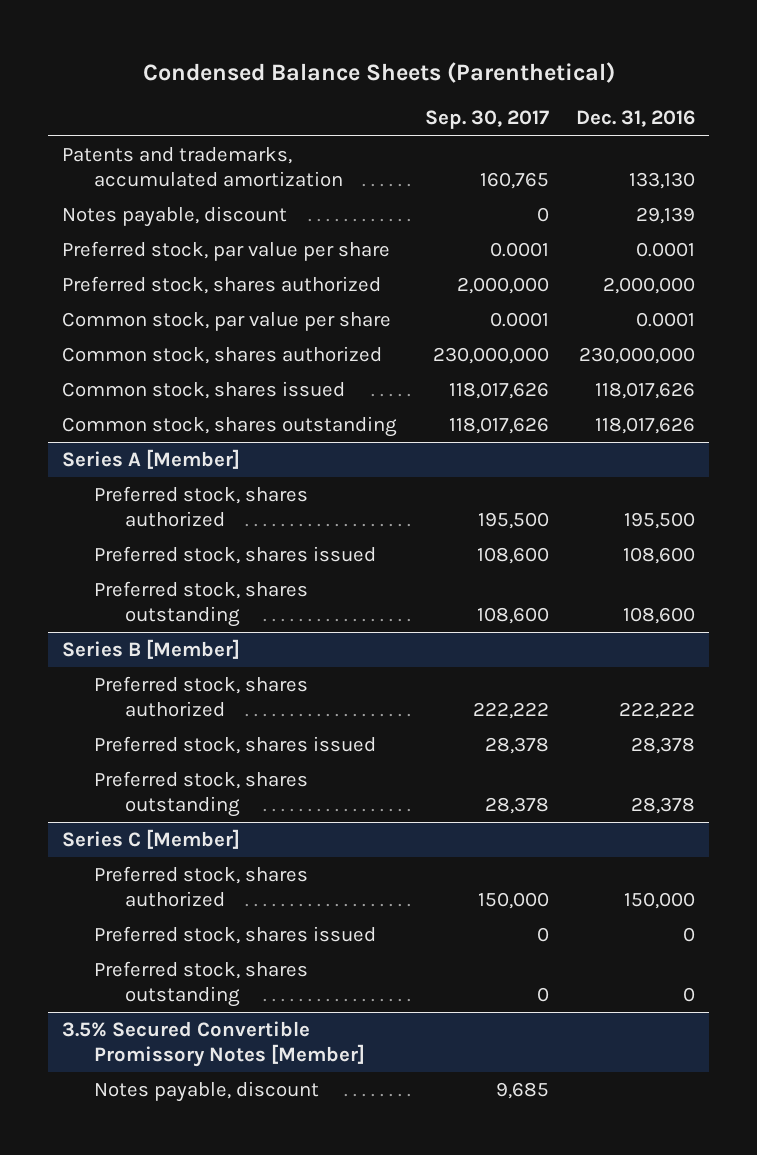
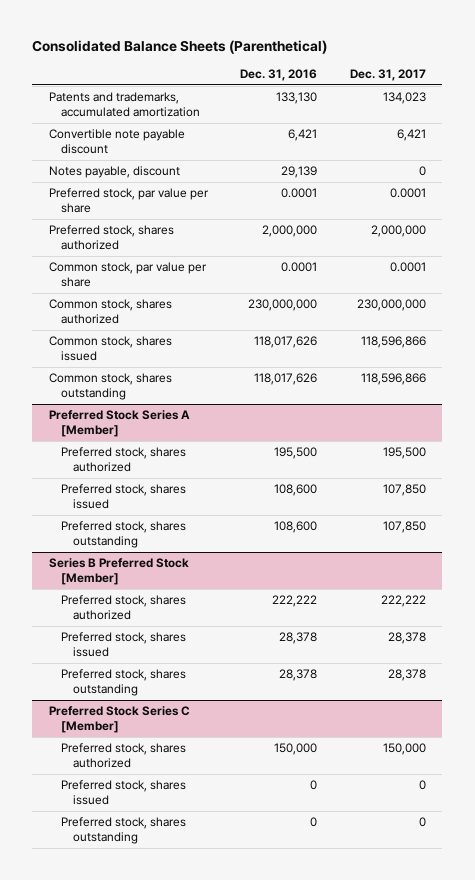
[142,61,615,83] Condensed Balance Sheets (Parenthetical) -> [32,40,328,55] Consolidated Balance Sheets (Parenthetical)
[424,110,549,130] Sep. 30, 2017 -> none
none -> [349,69,426,82] Dec. 31, 2017
none -> [48,129,185,154] Convertible note payable discount
[61,449,240,470] Series A [Member] -> [48,410,190,437] Preferred Stock Series A [Member]
[61,639,240,660] Series B [Member] -> [48,558,189,585] Series B Preferred Stock [Member]
[61,829,240,850] Series C [Member] -> [48,706,190,733] Preferred Stock Series C [Member]
[61,1021,365,1068] 3.5% Secured Convertible Promissory Notes [Member] -> none
[93,1081,319,1103] Notes payable, discount -> none

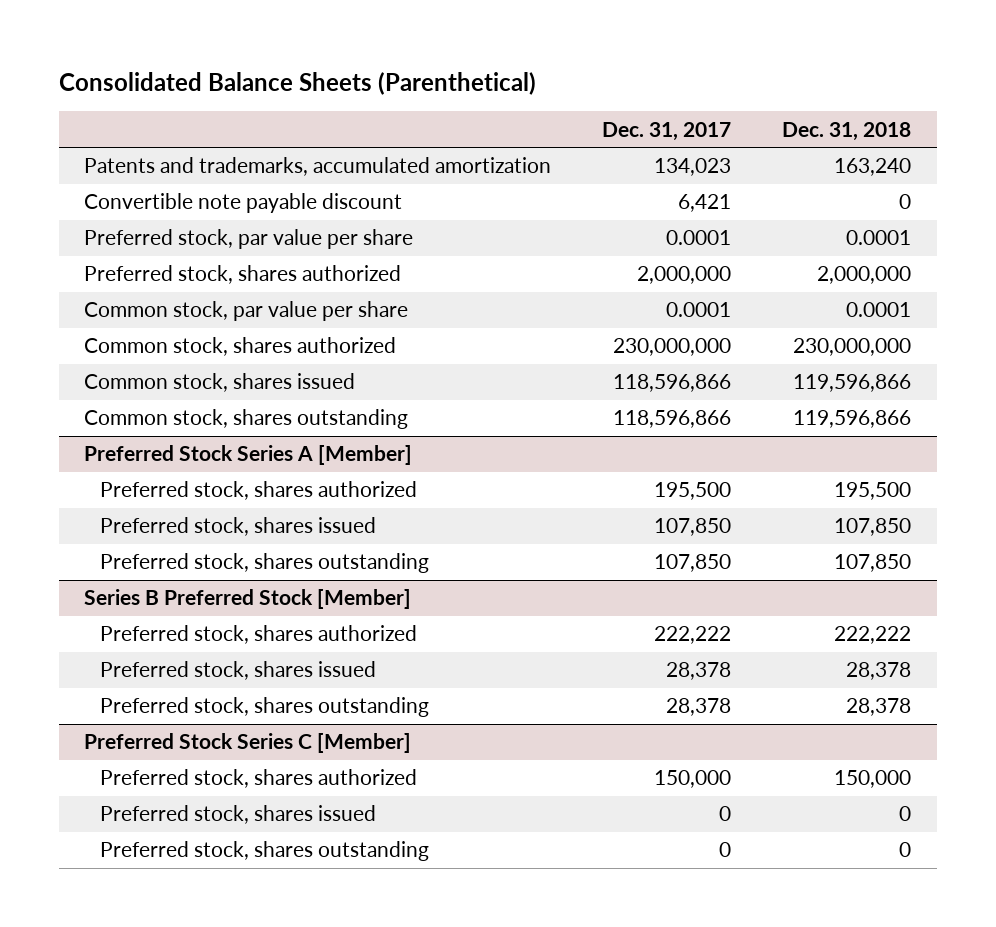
[240,69,318,82] Dec. 31, 2016 -> none
none -> [782,121,912,141] Dec. 31, 2018
[48,166,180,179] Notes payable, discount -> none

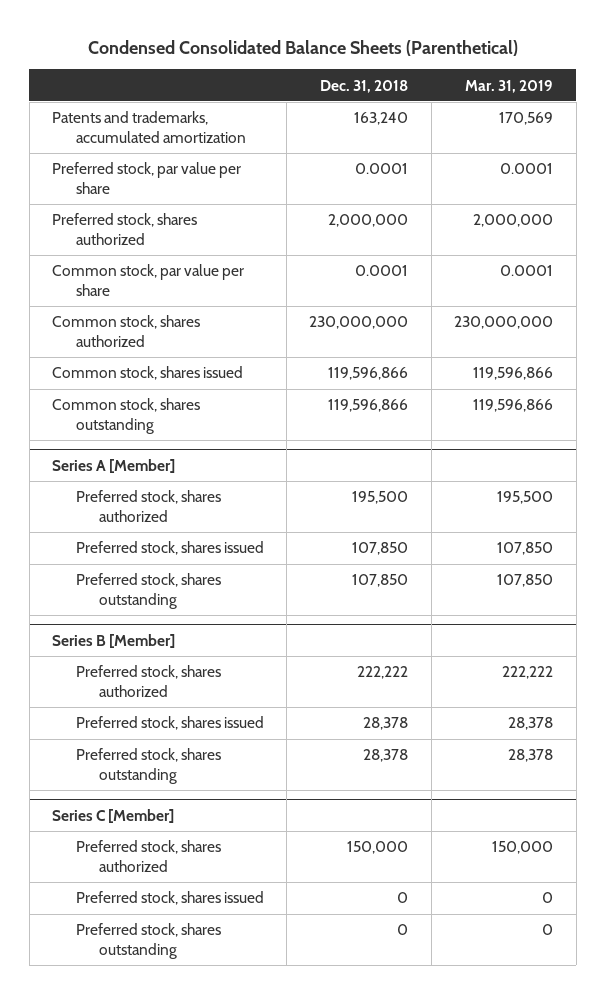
[58,71,536,95] Consolidated Balance Sheets (Parenthetical) -> [87,39,518,56] Condensed Consolidated Balance Sheets (Parenthetical)
[602,121,732,141] Dec. 31, 2017 -> none
none -> [465,79,554,93] Mar. 31, 2019
[84,193,403,214] Convertible note payable discount -> none
[84,445,413,466] Preferred Stock Series A [Member] -> [52,458,176,473] Series A [Member]
[84,589,412,610] Series B Preferred Stock [Member] -> [52,633,176,648] Series B [Member]
[84,733,412,754] Preferred Stock Series C [Member] -> [52,808,175,823] Series C [Member]

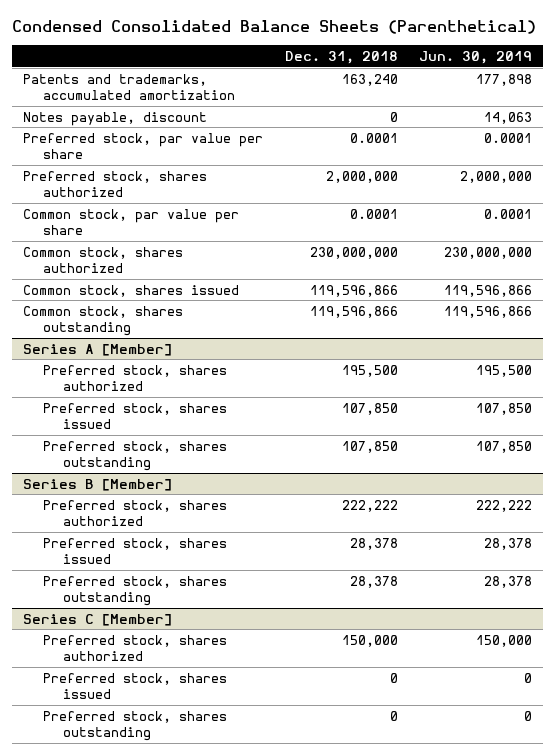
[465,79,554,93] Mar. 31, 2019 -> none
none -> [419,50,533,64] Jun. 30, 2019
none -> [23,111,208,126] Notes payable, discount

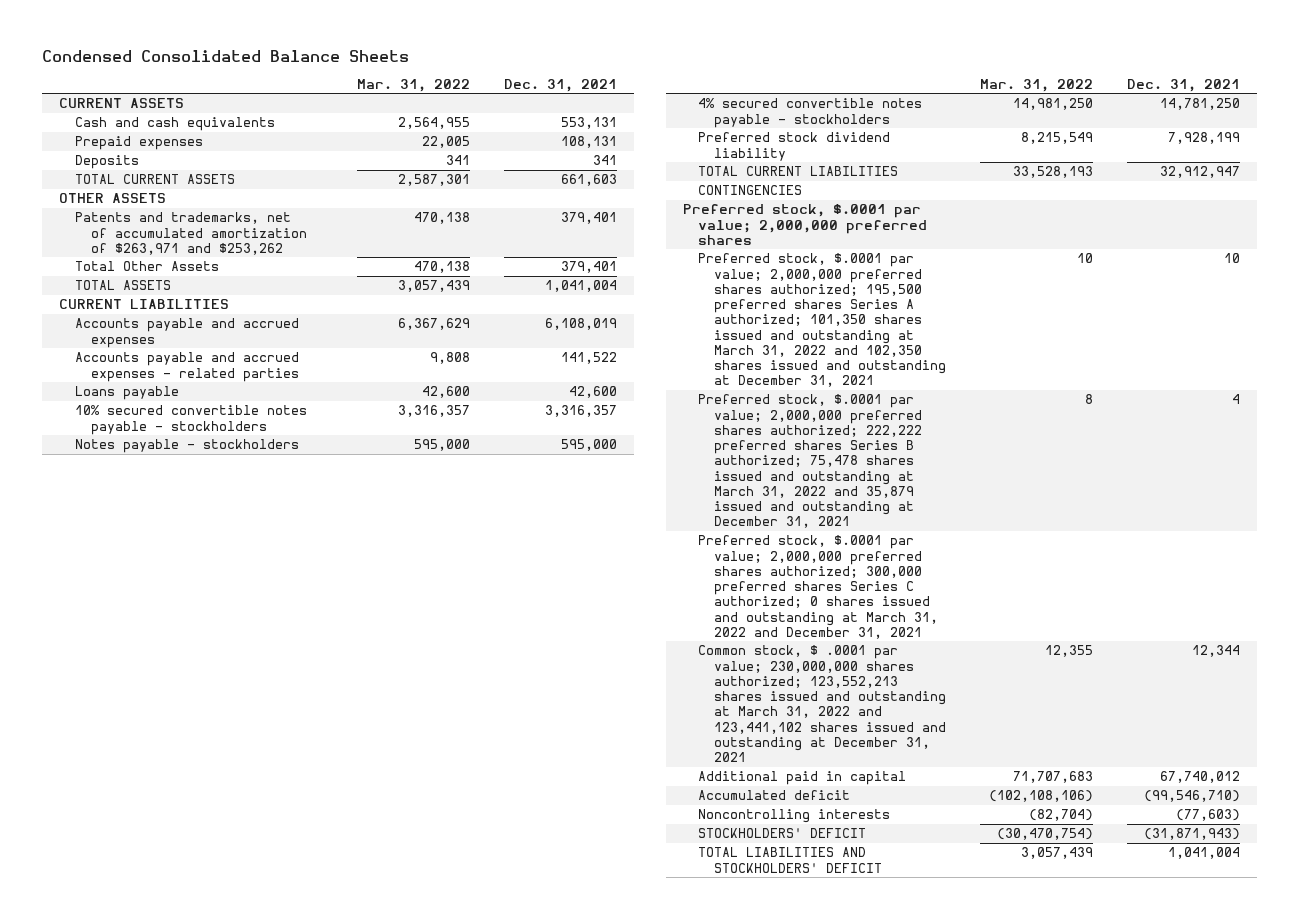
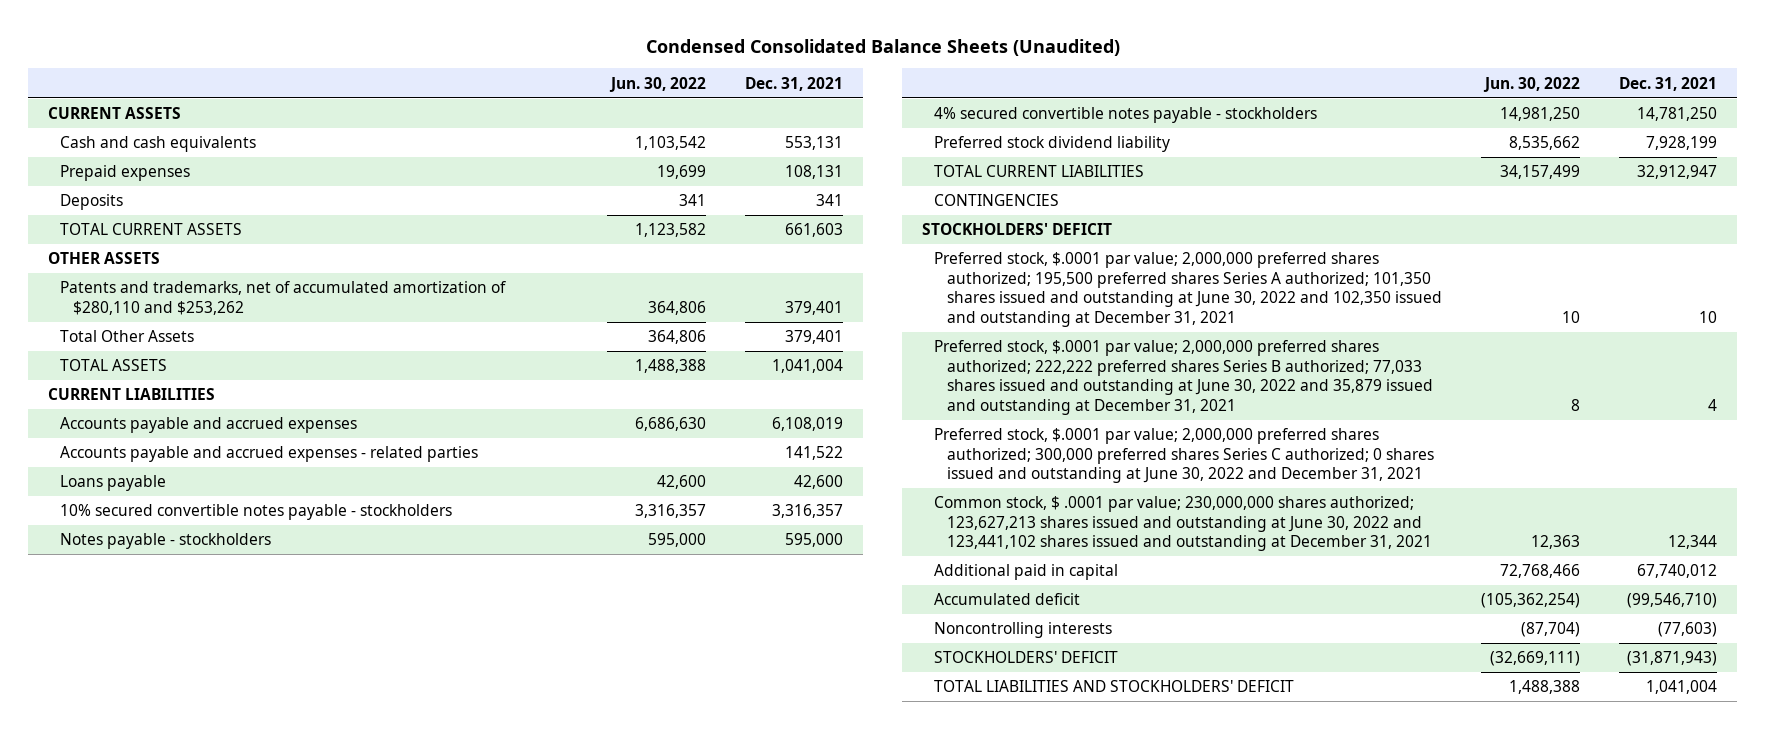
[41,49,409,62] Condensed Consolidated Balance Sheets -> [645,38,1120,56] Condensed Consolidated Balance Sheets (Unaudited)
[356,78,470,92] Mar. 31, 2022 -> none
none -> [609,76,707,92] Jun. 30, 2022
[74,212,307,255] Patents and trademarks, net of accumulated amortization of $263,971 and $253,262 -> [60,281,507,315] Patents and trademarks, net of accumulated amortization of $280,110 and $253,262
[682,204,928,245] Preferred stock, $.0001 par value; 2,000,000 preferred shares -> none
none -> [921,223,1112,236] STOCKHOLDERS' DEFICIT
[698,253,947,388] Preferred stock, $.0001 par value; 2,000,000 preferred shares authorized; 195,500 preferred shares Series A authorized; 101,350 shares issued and outstanding at March 31, 2022 and 102,350 shares issued and outstanding at December 31, 2021 -> [934,252,1442,327] Preferred stock, $.0001 par value; 2,000,000 preferred shares authorized; 195,500 preferred shares Series A authorized; 101,350 shares issued and outstanding at June 30, 2022 and 102,350 issued and outstanding at December 31, 2021
[698,394,923,529] Preferred stock, $.0001 par value; 2,000,000 preferred shares authorized; 222,222 preferred shares Series B authorized; 75,478 shares issued and outstanding at March 31, 2022 and 35,879 issued and outstanding at December 31, 2021 -> [934,340,1433,415] Preferred stock, $.0001 par value; 2,000,000 preferred shares authorized; 222,222 preferred shares Series B authorized; 77,033 shares issued and outstanding at June 30, 2022 and 35,879 issued and outstanding at December 31, 2021
[698,535,939,639] Preferred stock, $.0001 par value; 2,000,000 preferred shares authorized; 300,000 preferred shares Series C authorized; 0 shares issued and outstanding at March 31, 2022 and December 31, 2021 -> [934,428,1434,484] Preferred stock, $.0001 par value; 2,000,000 preferred shares authorized; 300,000 preferred shares Series C authorized; 0 shares issued and outstanding at June 30, 2022 and December 31, 2021
[698,645,947,763] Common stock, $ .0001 par value; 230,000,000 shares authorized; 123,552,213 shares issued and outstanding at March 31, 2022 and 123,441,102 shares issued and outstanding at December 31, 2021 -> [934,496,1432,552] Common stock, $ .0001 par value; 230,000,000 shares authorized; 123,627,213 shares issued and outstanding at June 30, 2022 and 123,441,102 shares issued and outstanding at December 31, 2021

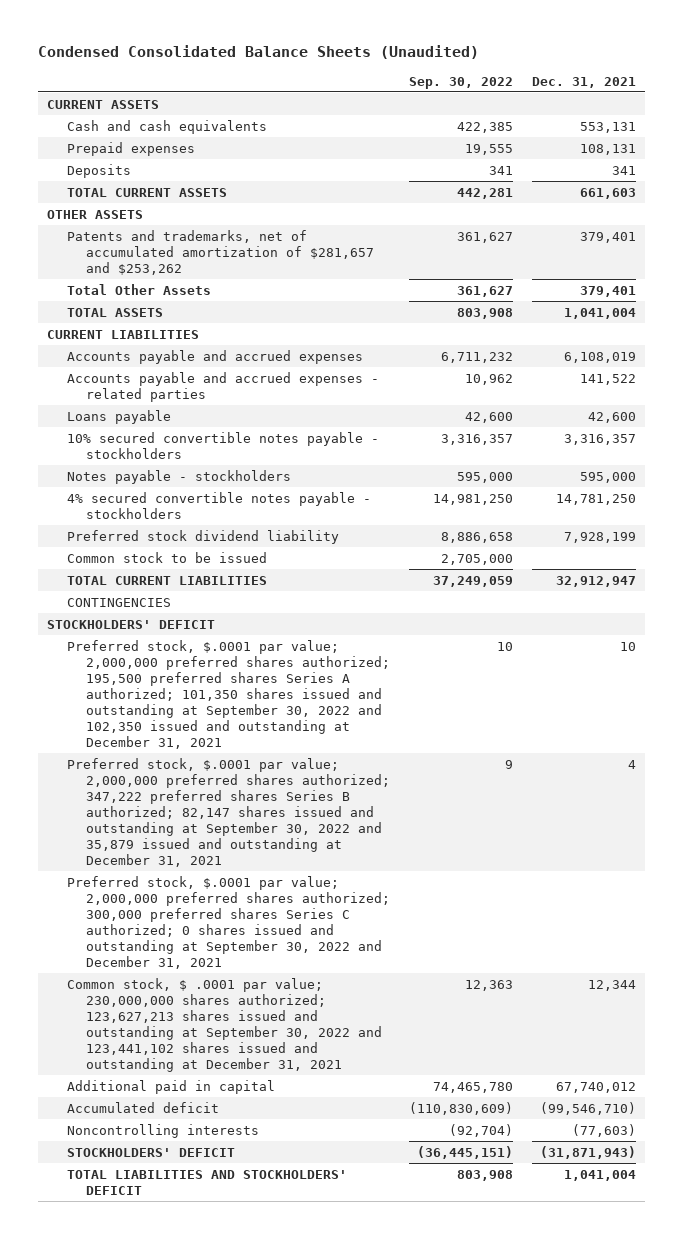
[609,76,707,92] Jun. 30, 2022 -> none
none -> [409,76,514,89] Sep. 30, 2022
[60,281,507,315] Patents and trademarks, net of accumulated amortization of $280,110 and $253,262 -> [66,229,375,275] Patents and trademarks, net of accumulated amortization of $281,657 and $253,262
none -> [66,551,267,563] Common stock to be issued
[934,252,1442,327] Preferred stock, $.0001 par value; 2,000,000 preferred shares authorized; 195,500 preferred shares Series A authorized; 101,350 shares issued and outstanding at June 30, 2022 and 102,350 issued and outstanding at December 31, 2021 -> [66,639,391,749] Preferred stock, $.0001 par value; 2,000,000 preferred shares authorized; 195,500 preferred shares Series A authorized; 101,350 shares issued and outstanding at September 30, 2022 and 102,350 issued and outstanding at December 31, 2021
[934,340,1433,415] Preferred stock, $.0001 par value; 2,000,000 preferred shares authorized; 222,222 preferred shares Series B authorized; 77,033 shares issued and outstanding at June 30, 2022 and 35,879 issued and outstanding at December 31, 2021 -> [66,757,391,867] Preferred stock, $.0001 par value; 2,000,000 preferred shares authorized; 347,222 preferred shares Series B authorized; 82,147 shares issued and outstanding at September 30, 2022 and 35,879 issued and outstanding at December 31, 2021
[934,428,1434,484] Preferred stock, $.0001 par value; 2,000,000 preferred shares authorized; 300,000 preferred shares Series C authorized; 0 shares issued and outstanding at June 30, 2022 and December 31, 2021 -> [66,875,391,969] Preferred stock, $.0001 par value; 2,000,000 preferred shares authorized; 300,000 preferred shares Series C authorized; 0 shares issued and outstanding at September 30, 2022 and December 31, 2021
[934,496,1432,552] Common stock, $ .0001 par value; 230,000,000 shares authorized; 123,627,213 shares issued and outstanding at June 30, 2022 and 123,441,102 shares issued and outstanding at December 31, 2021 -> [66,977,383,1072] Common stock, $ .0001 par value; 230,000,000 shares authorized; 123,627,213 shares issued and outstanding at September 30, 2022 and 123,441,102 shares issued and outstanding at December 31, 2021

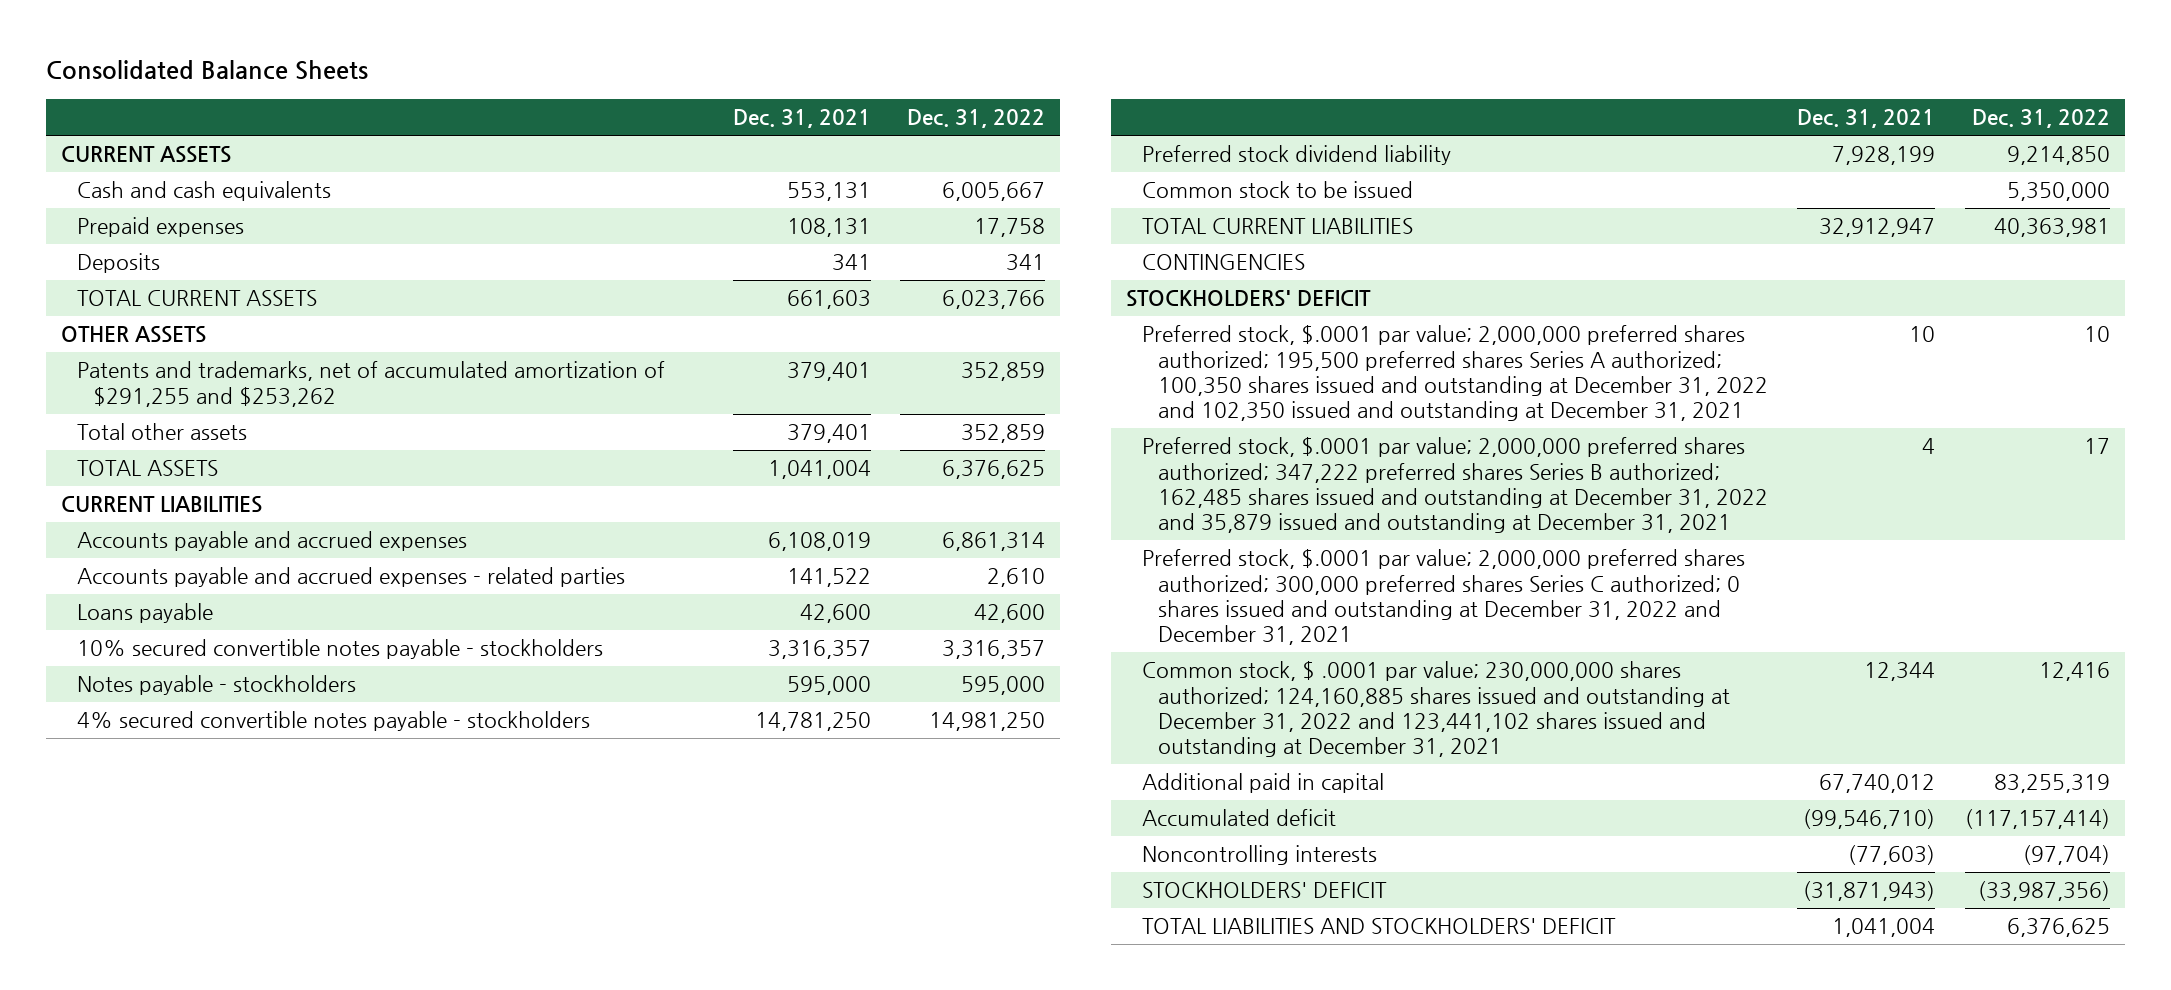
[37,45,479,60] Condensed Consolidated Balance Sheets (Unaudited) -> [46,60,369,81] Consolidated Balance Sheets
[409,76,514,89] Sep. 30, 2022 -> none
none -> [907,109,1046,129] Dec. 31, 2022
[66,229,375,275] Patents and trademarks, net of accumulated amortization of $281,657 and $253,262 -> [77,361,666,407] Patents and trademarks, net of accumulated amortization of $291,255 and $253,262
[66,283,211,295] Total Other Assets -> [77,423,248,441] Total other assets
[66,639,391,749] Preferred stock, $.0001 par value; 2,000,000 preferred shares authorized; 195,500 preferred shares Series A authorized; 101,350 shares issued and outstanding at September 30, 2022 and 102,350 issued and outstanding at December 31, 2021 -> [1141,325,1768,422] Preferred stock, $.0001 par value; 2,000,000 preferred shares authorized; 195,500 preferred shares Series A authorized; 100,350 shares issued and outstanding at December 31, 2022 and 102,350 issued and outstanding at December 31, 2021
[66,757,391,867] Preferred stock, $.0001 par value; 2,000,000 preferred shares authorized; 347,222 preferred shares Series B authorized; 82,147 shares issued and outstanding at September 30, 2022 and 35,879 issued and outstanding at December 31, 2021 -> [1141,437,1768,534] Preferred stock, $.0001 par value; 2,000,000 preferred shares authorized; 347,222 preferred shares Series B authorized; 162,485 shares issued and outstanding at December 31, 2022 and 35,879 issued and outstanding at December 31, 2021
[66,875,391,969] Preferred stock, $.0001 par value; 2,000,000 preferred shares authorized; 300,000 preferred shares Series C authorized; 0 shares issued and outstanding at September 30, 2022 and December 31, 2021 -> [1141,549,1745,646] Preferred stock, $.0001 par value; 2,000,000 preferred shares authorized; 300,000 preferred shares Series C authorized; 0 shares issued and outstanding at December 31, 2022 and December 31, 2021
[66,977,383,1072] Common stock, $ .0001 par value; 230,000,000 shares authorized; 123,627,213 shares issued and outstanding at September 30, 2022 and 123,441,102 shares issued and outstanding at December 31, 2021 -> [1141,661,1730,758] Common stock, $ .0001 par value; 230,000,000 shares authorized; 124,160,885 shares issued and outstanding at December 31, 2022 and 123,441,102 shares issued and outstanding at December 31, 2021

